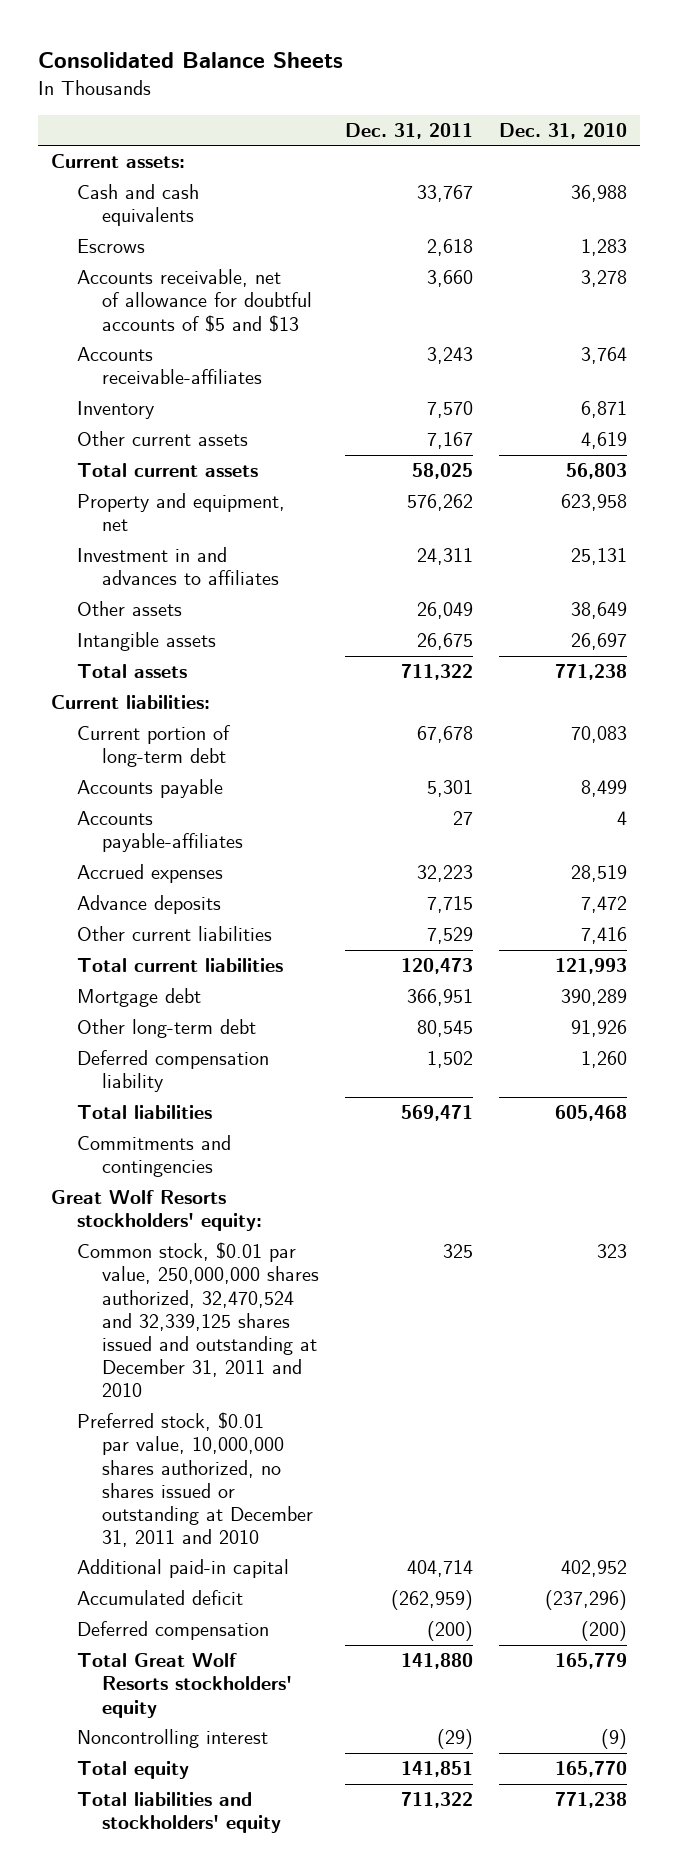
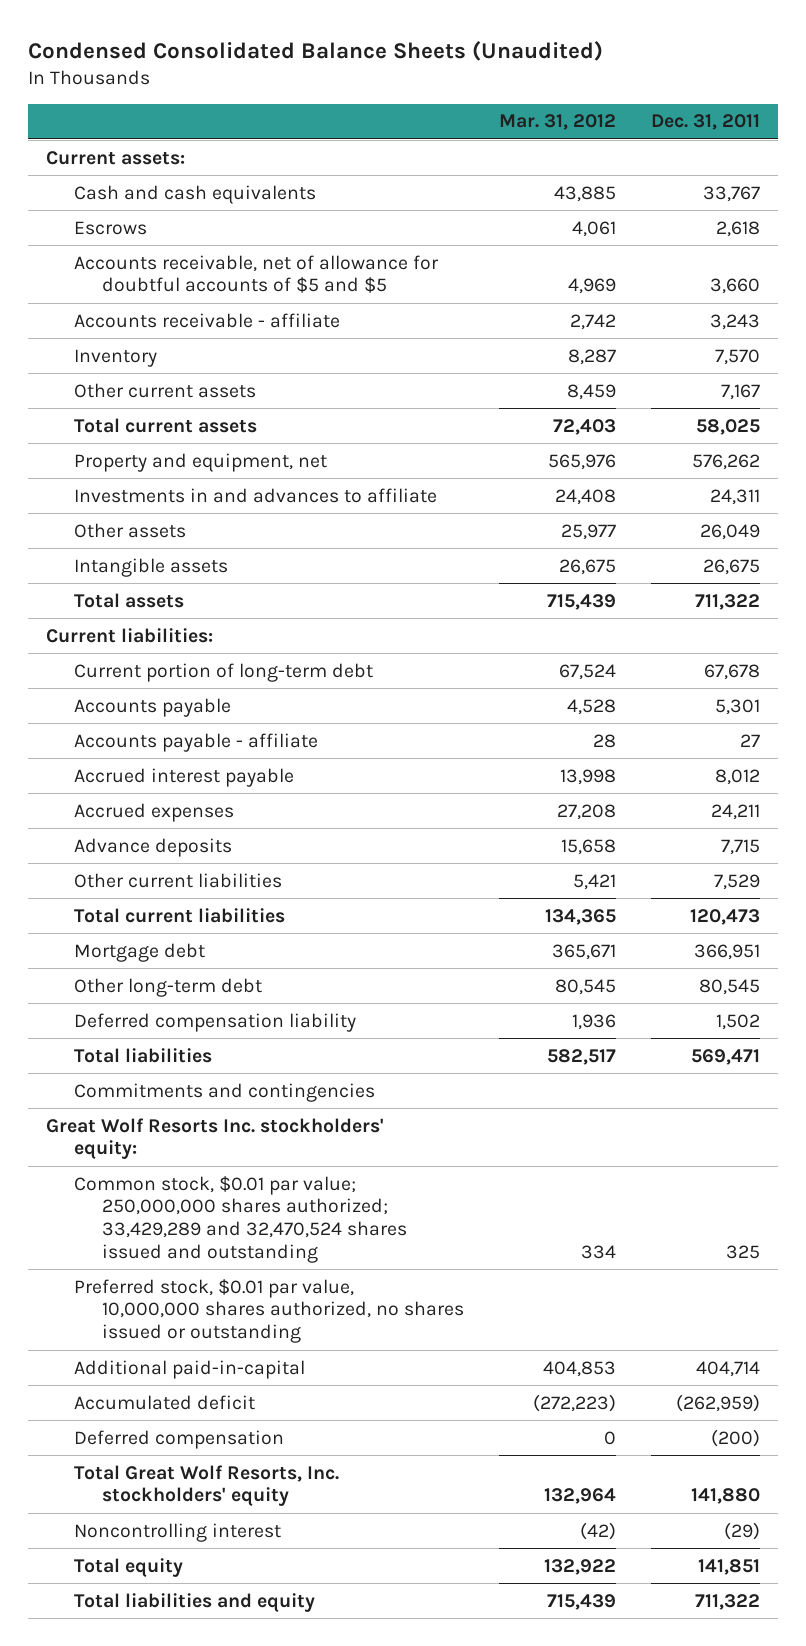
[38,52,344,69] Consolidated Balance Sheets -> [27,41,603,62] Condensed Consolidated Balance Sheets (Unaudited)
[499,122,628,139] Dec. 31, 2010 -> none
none -> [499,114,617,131] Mar. 31, 2012
[76,269,313,332] Accounts receivable, net of allowance for doubtful accounts of $5 and $13 -> [73,254,439,294] Accounts receivable, net of allowance for doubtful accounts of $5 and $5
[76,347,263,385] Accounts receivable-affiliates -> [73,312,340,328] Accounts receivable - affiliate
[76,547,280,586] Investment in and advances to affiliates -> [73,487,437,503] Investments in and advances to affiliate
[76,811,244,853] Accounts payable-affiliates -> [73,732,318,752] Accounts payable - affiliate
none -> [73,767,294,787] Accrued interest payable
[417,865,474,883] 32,223 -> [711,803,761,820] 24,211
[51,1190,262,1232] Great Wolf Resorts stockholders' equity: -> [45,1117,384,1160] Great Wolf Resorts Inc. stockholders' equity:
[76,1242,320,1398] Common stock, $0.01 par value, 250,000,000 shares authorized, 32,470,524 and 32,339,125 shares issued and outstanding at December 31, 2011 and 2010 -> [73,1175,407,1263] Common stock, $0.01 par value; 250,000,000 shares authorized; 33,429,289 and 32,470,524 shares issued and outstanding
[76,1412,314,1547] Preferred stock, $0.01 par value, 10,000,000 shares authorized, no shares issued or outstanding at December 31, 2011 and 2010 -> [73,1278,464,1344] Preferred stock, $0.01 par value, 10,000,000 shares authorized, no shares issued or outstanding
[76,1559,289,1579] Additional paid-in capital -> [73,1359,305,1379] Additional paid-in-capital
[76,1653,293,1718] Total Great Wolf Resorts stockholders' equity -> [73,1464,339,1507] Total Great Wolf Resorts, Inc. stockholders' equity
[76,1792,282,1834] Total liabilities and stockholders' equity -> [73,1592,315,1612] Total liabilities and equity

